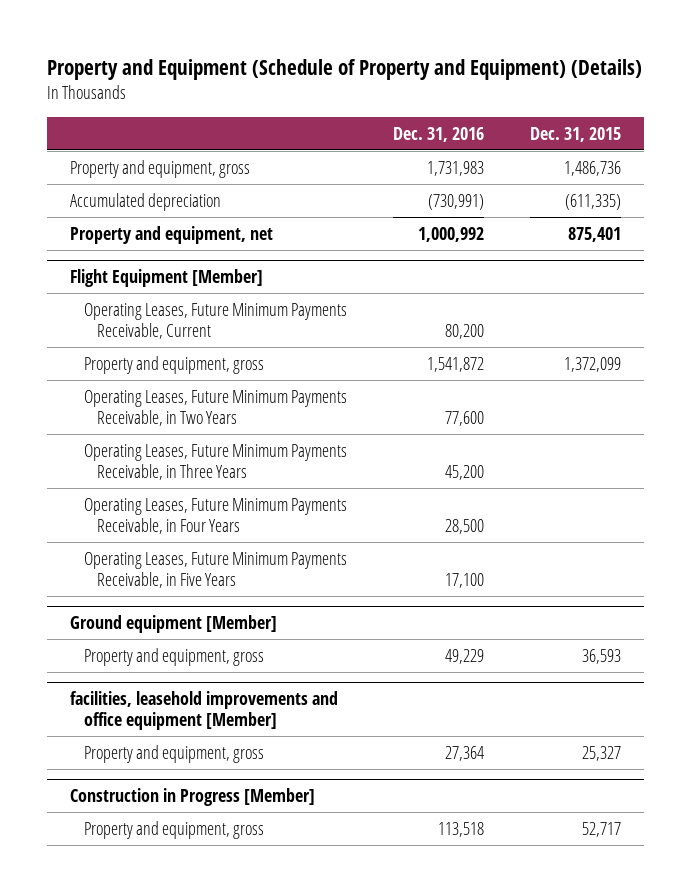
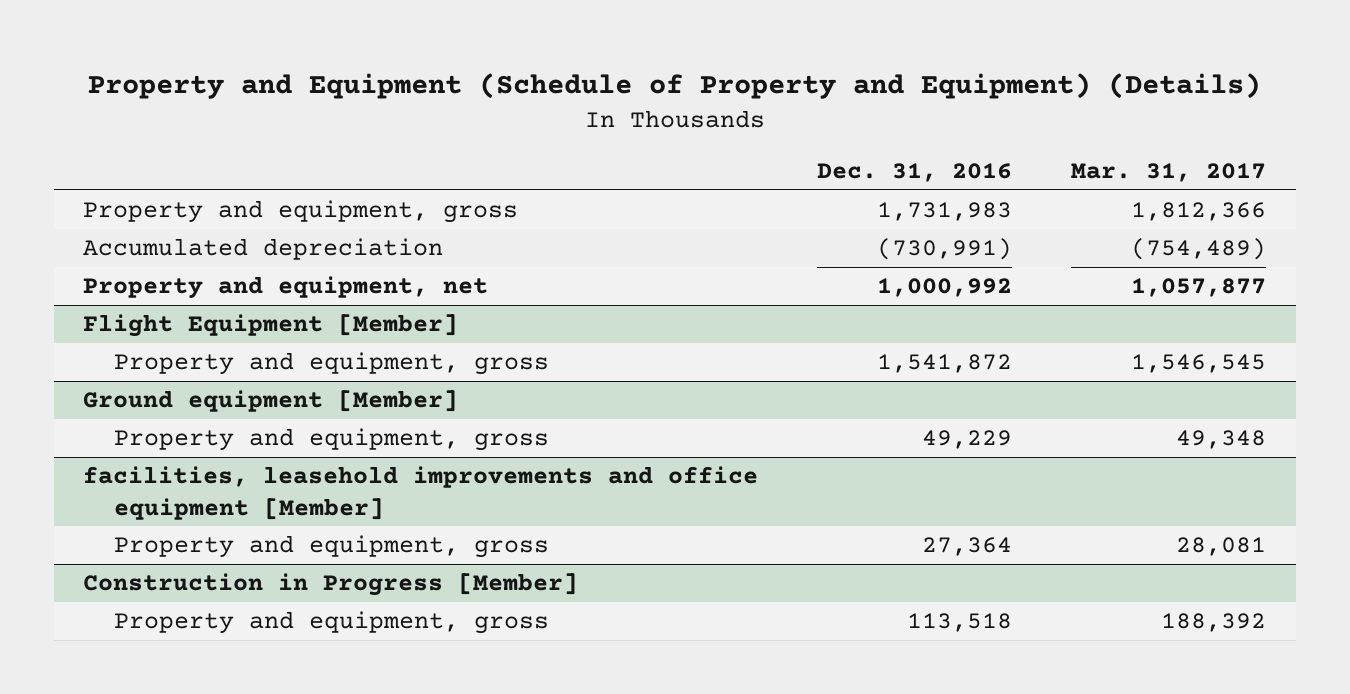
[529,126,621,142] Dec. 31, 2015 -> none
none -> [1071,163,1267,183] Mar. 31, 2017
[83,302,347,339] Operating Leases, Future Minimum Payments Receivable, Current -> none
[83,389,347,426] Operating Leases, Future Minimum Payments Receivable, in Two Years -> none
[83,443,347,480] Operating Leases, Future Minimum Payments Receivable, in Three Years -> none
[83,497,347,534] Operating Leases, Future Minimum Payments Receivable, in Four Years -> none
[83,551,347,588] Operating Leases, Future Minimum Payments Receivable, in Five Years -> none

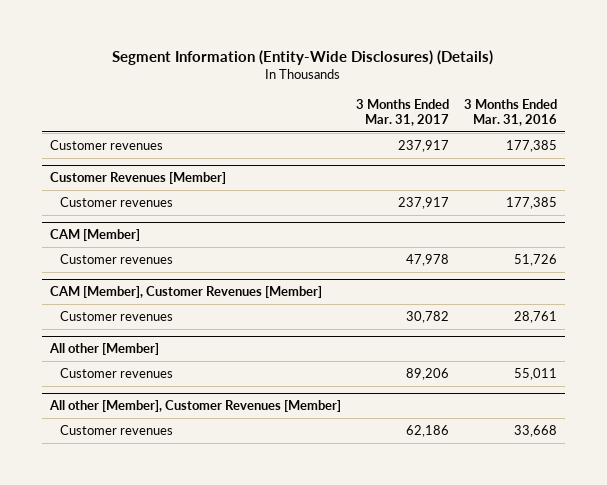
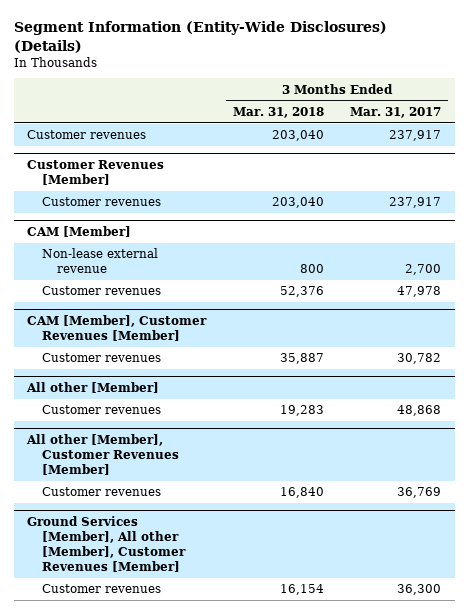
[464,98,558,126] 3 Months Ended Mar. 31, 2016 -> none
none -> [232,106,324,118] Mar. 31, 2018
none -> [42,248,159,274] Non-lease external revenue
[405,367,449,380] 89,206 -> [397,405,442,417] 48,868
[405,424,449,437] 62,186 -> [397,487,442,499] 36,769
none -> [27,515,187,572] Ground Services [Member], All other [Member], Customer Revenues [Member]
none -> [42,584,162,594] Customer revenues

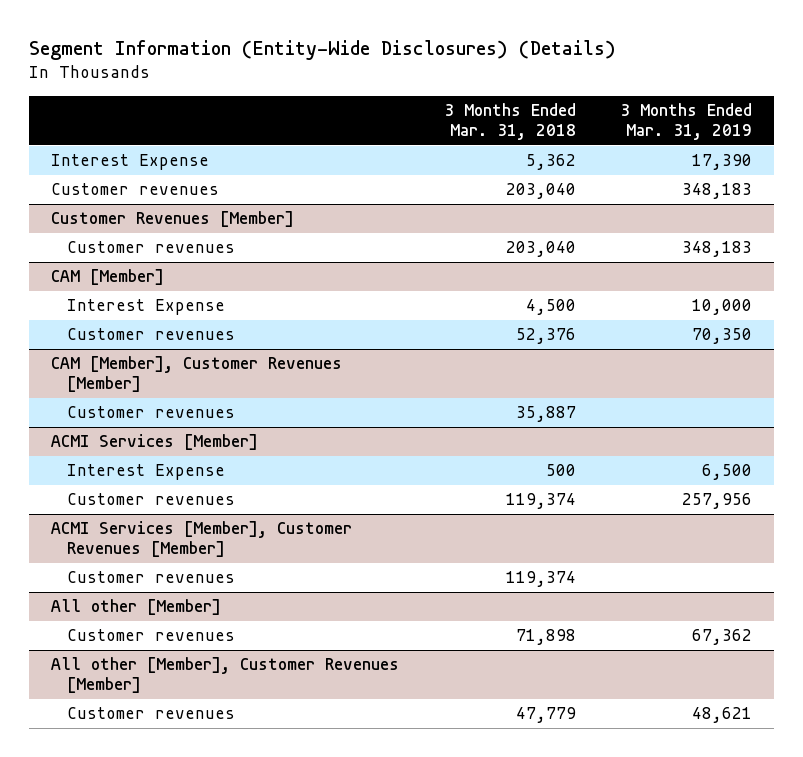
[350,106,442,118] Mar. 31, 2017 -> none
none -> [620,103,753,141] 3 Months Ended Mar. 31, 2019
none -> [50,154,209,171] Interest Expense
[42,248,159,274] Non-lease external revenue -> none
none -> [66,299,225,316] Interest Expense
none -> [50,434,258,451] ACMI Services [Member]
none -> [66,464,225,481] Interest Expense
none -> [66,493,235,506] Customer revenues
none -> [50,521,352,558] ACMI Services [Member], Customer Revenues [Member]
none -> [66,571,235,584] Customer revenues
[279,405,324,417] 19,283 -> [515,629,576,646] 71,898
[27,515,187,572] Ground Services [Member], All other [Member], Customer Revenues [Member] -> none
[42,584,162,594] Customer revenues -> none
[279,487,324,499] 16,840 -> [515,707,576,724] 47,779

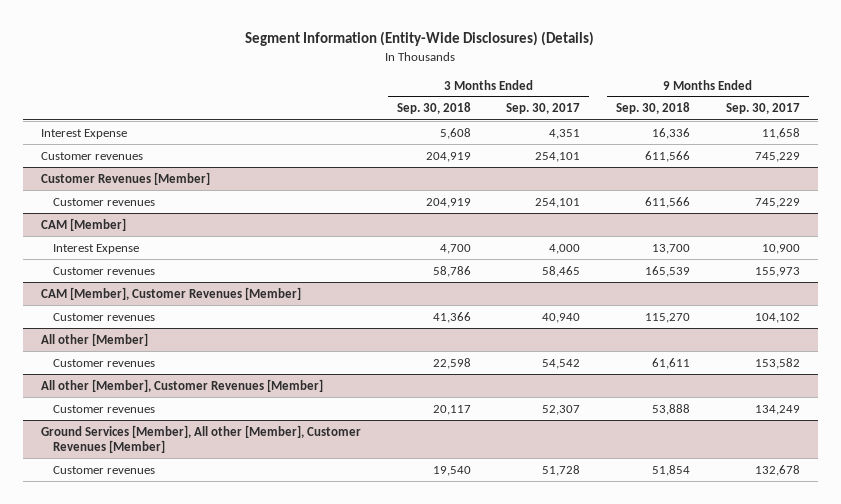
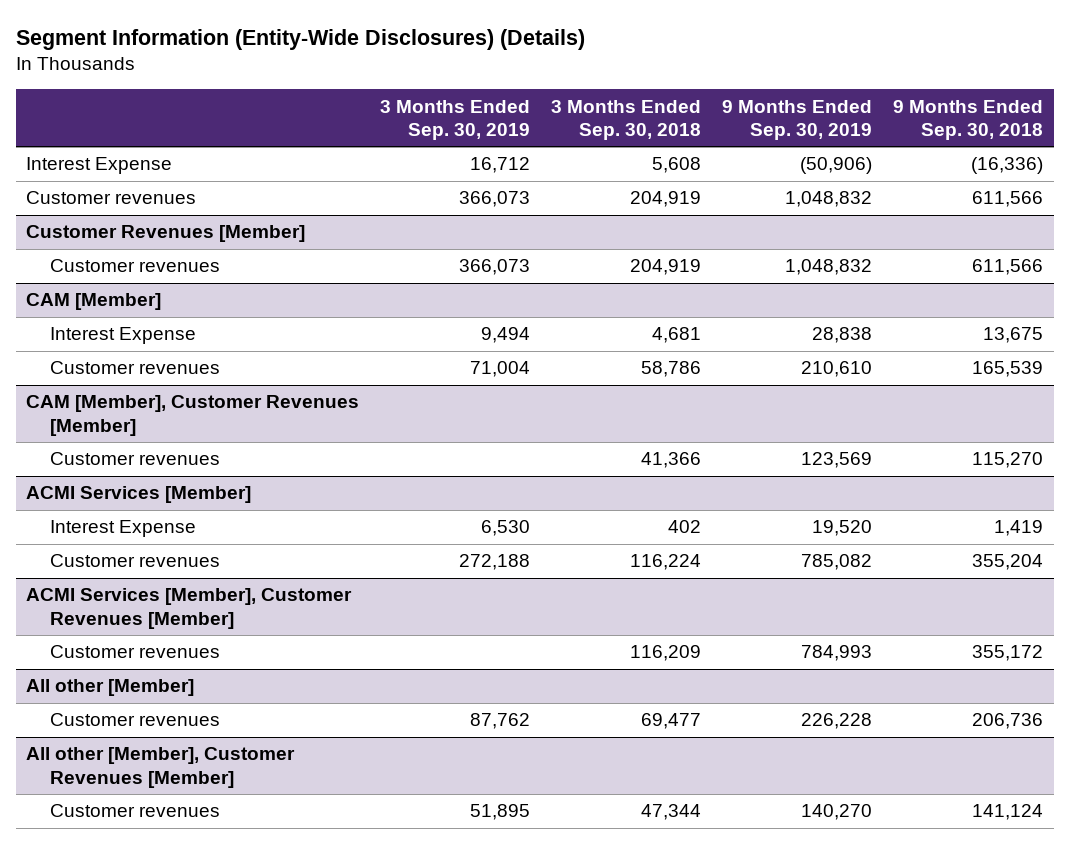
[506,103,581,115] Sep. 30, 2017 -> none
[725,103,800,115] Sep. 30, 2017 -> none
none -> [380,99,531,140] 3 Months Ended Sep. 30, 2019
none -> [722,99,873,140] 9 Months Ended Sep. 30, 2019
[652,127,691,139] 16,336 -> [971,157,1044,175] (16,336)
[439,243,471,254] 4,700 -> [652,327,702,344] 4,681
[652,243,691,254] 13,700 -> [983,327,1044,344] 13,675
none -> [26,486,252,504] ACMI Services [Member]
none -> [49,520,196,538] Interest Expense
none -> [49,554,220,568] Customer revenues
none -> [26,588,353,629] ACMI Services [Member], Customer Revenues [Member]
none -> [49,645,220,659] Customer revenues
[432,357,471,369] 22,598 -> [641,713,702,730] 69,477
[652,357,691,369] 61,611 -> [972,713,1044,730] 206,736
[41,424,362,453] Ground Services [Member], All other [Member], Customer Revenues [Member] -> none
[53,465,156,474] Customer revenues -> none
[432,404,471,415] 20,117 -> [641,804,702,821] 47,344
[652,403,691,415] 53,888 -> [972,804,1044,821] 141,124

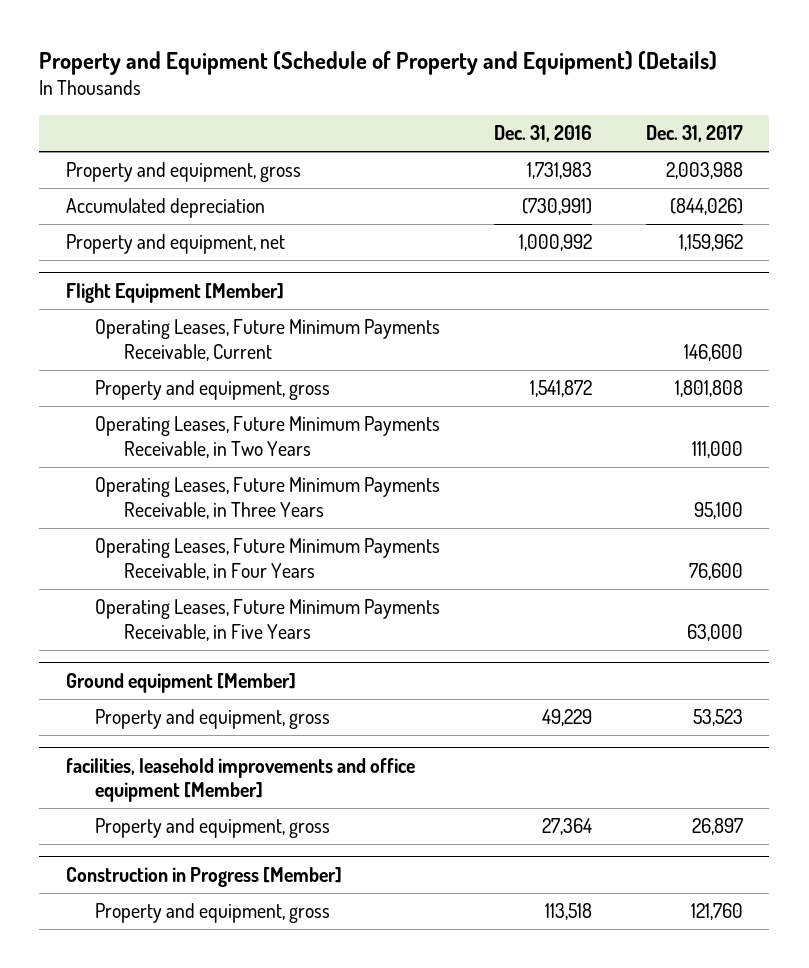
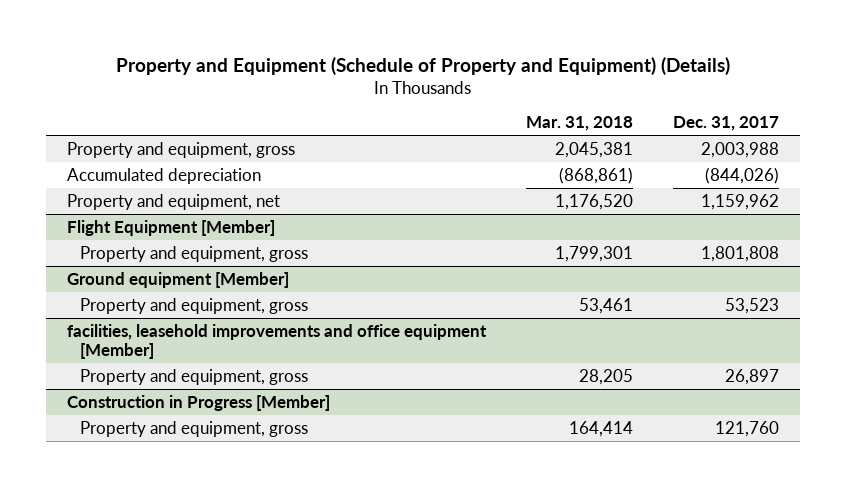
[493,125,592,143] Dec. 31, 2016 -> none
none -> [525,116,633,132] Mar. 31, 2018
[95,319,441,362] Operating Leases, Future Minimum Payments Receivable, Current -> none
[95,416,441,459] Operating Leases, Future Minimum Payments Receivable, in Two Years -> none
[95,477,441,520] Operating Leases, Future Minimum Payments Receivable, in Three Years -> none
[95,538,441,581] Operating Leases, Future Minimum Payments Receivable, in Four Years -> none
[95,599,441,642] Operating Leases, Future Minimum Payments Receivable, in Five Years -> none

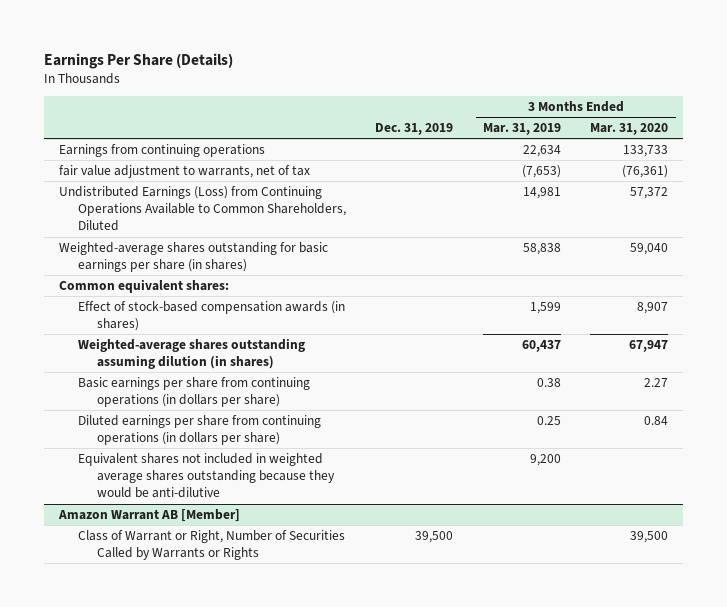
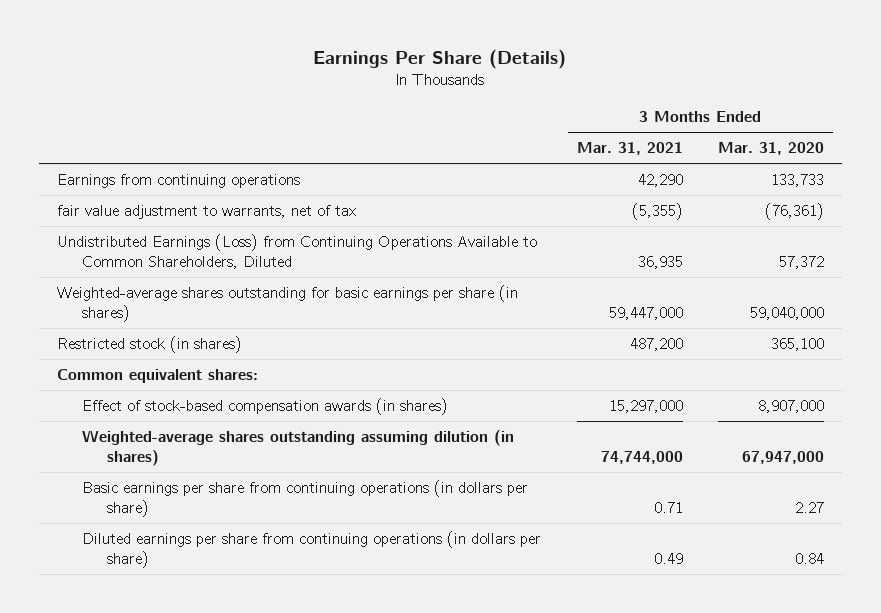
[375,123,454,136] Dec. 31, 2019 -> none
[482,123,561,136] Mar. 31, 2019 -> none
none -> [576,142,683,156] Mar. 31, 2021
[630,242,669,255] 59,040 -> [750,307,825,321] 59,040,000
none -> [56,336,242,354] Restricted stock (in shares)
[637,301,669,314] 8,907 -> [758,400,825,414] 8,907,000
[629,339,669,352] 67,947 -> [742,451,825,465] 67,947,000
[77,452,336,499] Equivalent shares not included in weighted average shares outstanding because they would be anti-dilutive -> none
[57,508,240,522] Amazon Warrant AB [Member] -> none
[77,529,345,561] Class of Warrant or Right, Number of Securities Called by Warrants or Rights -> none

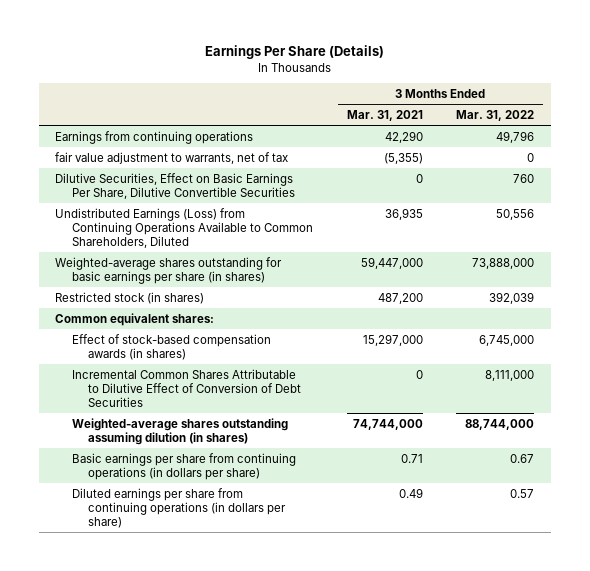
[718,142,825,156] Mar. 31, 2020 -> none
none -> [456,109,535,121] Mar. 31, 2022
none -> [55,172,295,199] Dilutive Securities, Effect on Basic Earnings Per Share, Dilutive Convertible Securities
none -> [71,368,302,407] Incremental Common Shares Attributable to Dilutive Effect of Conversion of Debt Securities

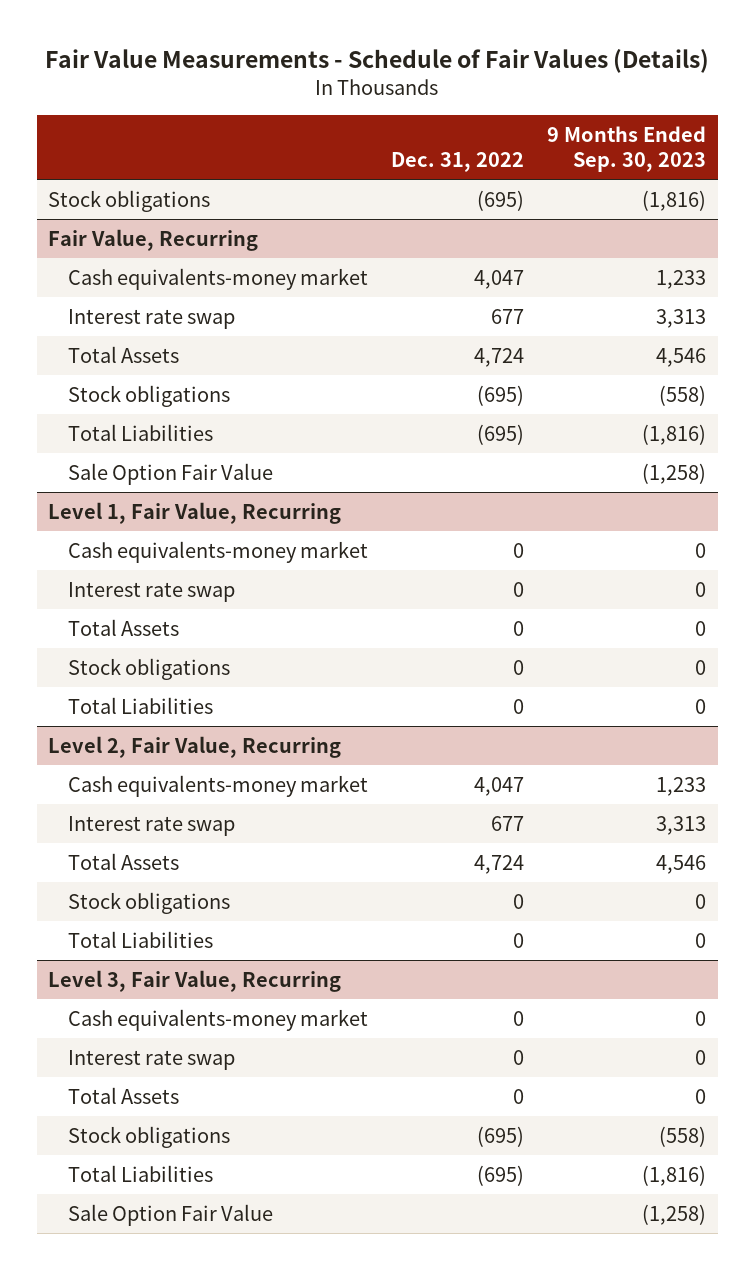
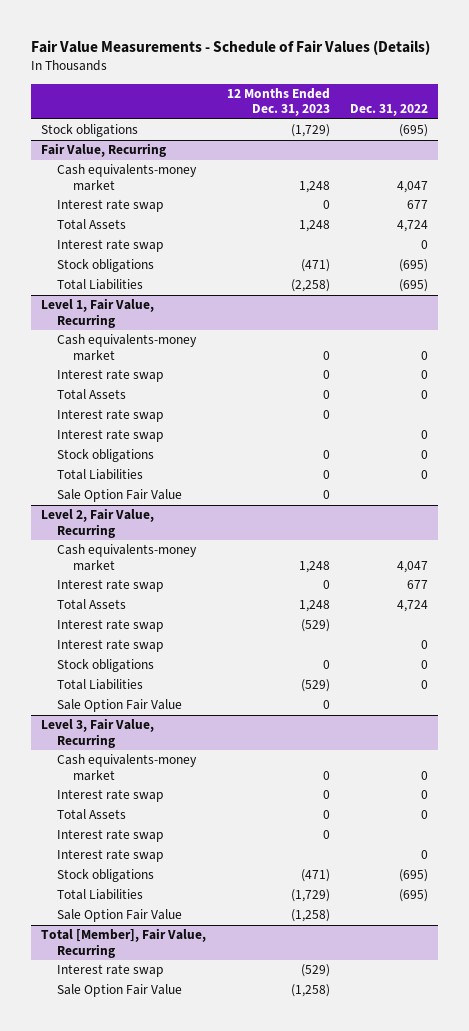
[547,125,707,173] 9 Months Ended Sep. 30, 2023 -> none
none -> [226,87,330,117] 12 Months Ended Dec. 31, 2023
none -> [57,239,165,253] Interest rate swap
[68,462,274,485] Sale Option Fair Value -> none
none -> [57,409,165,423] Interest rate swap
none -> [57,429,165,443] Interest rate swap
none -> [57,489,183,503] Sale Option Fair Value
none -> [57,619,165,633] Interest rate swap
none -> [57,639,165,653] Interest rate swap
none -> [57,699,183,713] Sale Option Fair Value
none -> [57,829,165,843] Interest rate swap
none -> [57,849,165,863] Interest rate swap
none -> [41,928,207,958] Total [Member], Fair Value, Recurring
none -> [57,964,165,978] Interest rate swap
none -> [57,984,183,998] Sale Option Fair Value

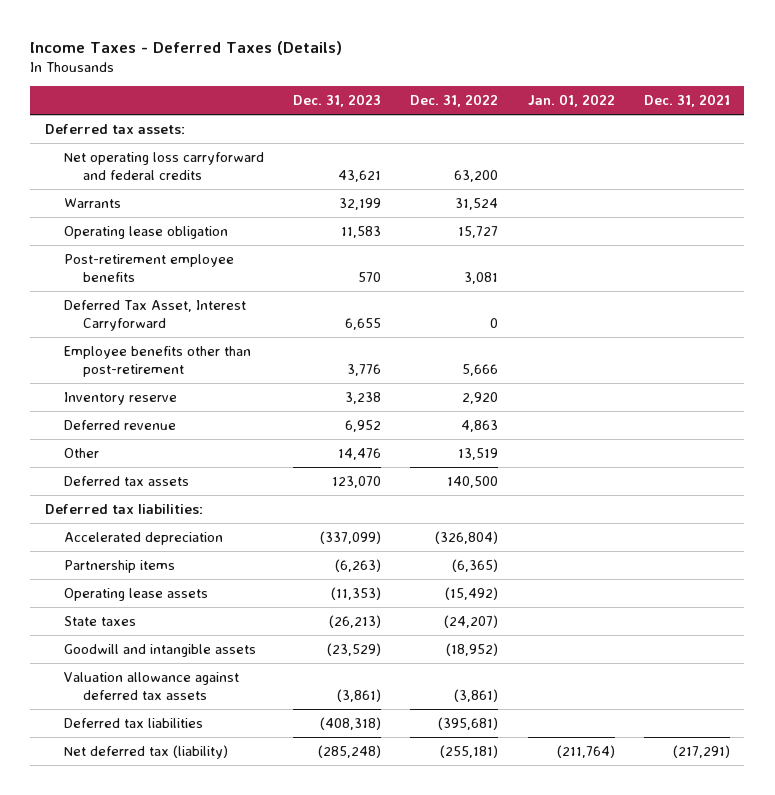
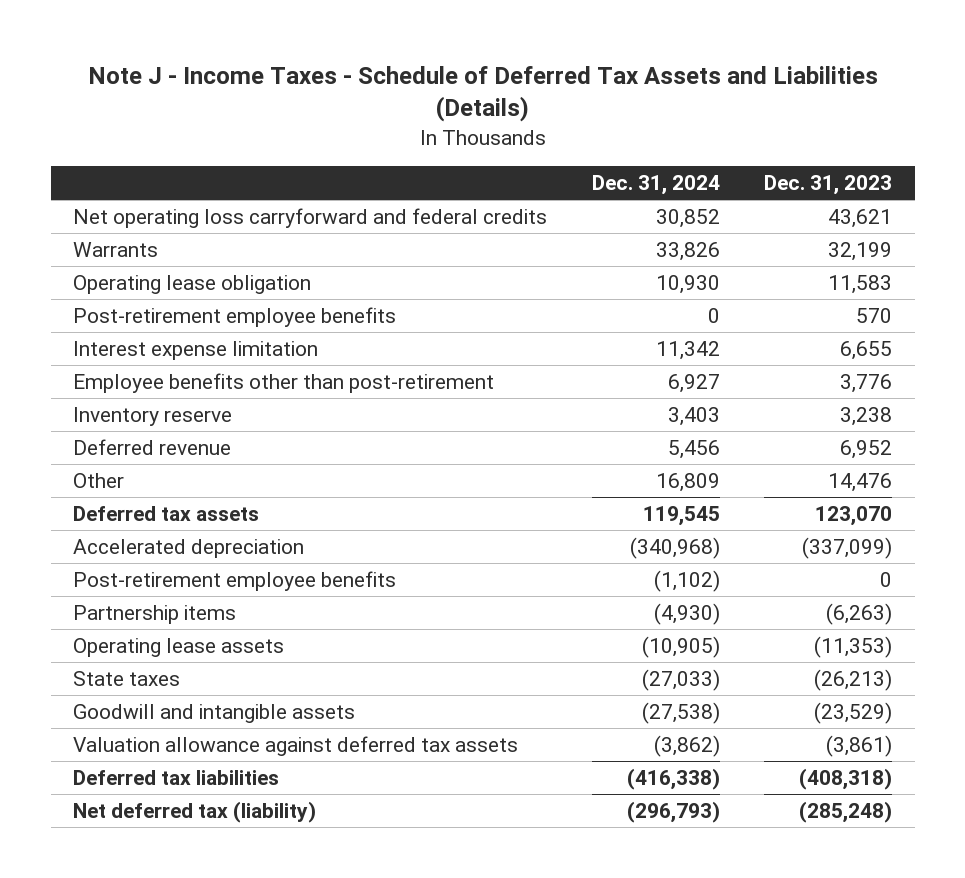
[30,40,343,55] Income Taxes - Deferred Taxes (Details) -> [87,65,878,123] Note J - Income Taxes - Schedule of Deferred Tax Assets and Liabilities (Details)
[410,93,499,107] Dec. 31, 2022 -> none
[527,93,615,107] Jan. 01, 2022 -> none
[643,93,730,107] Dec. 31, 2021 -> none
none -> [591,174,720,195] Dec. 31, 2024
[44,123,185,134] Deferred tax assets: -> none
[63,299,246,332] Deferred Tax Asset, Interest Carryforward -> [73,341,319,361] Interest expense limitation
[44,503,203,514] Deferred tax liabilities: -> none
none -> [73,571,397,592] Post-retirement employee benefits

